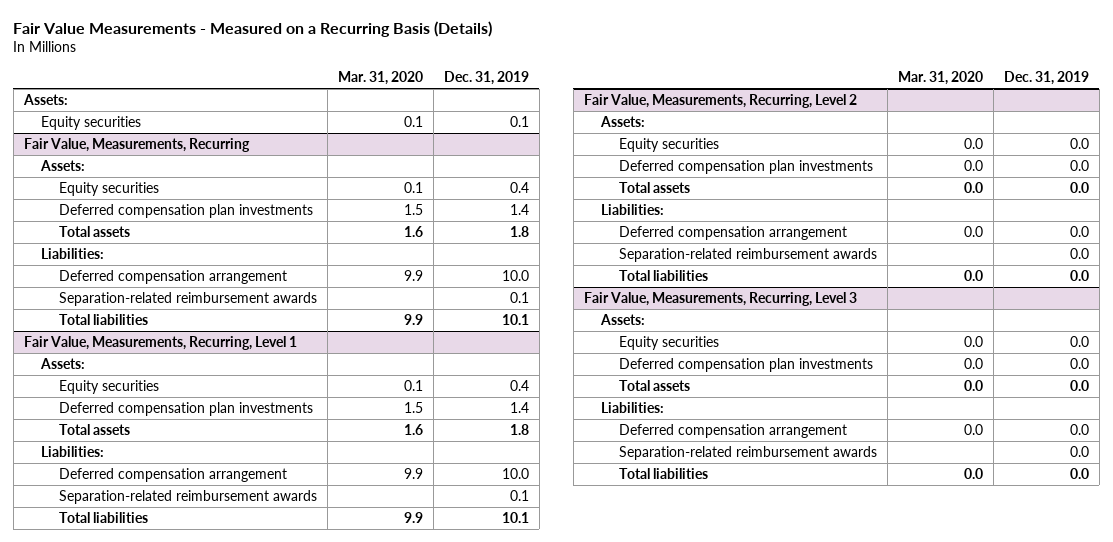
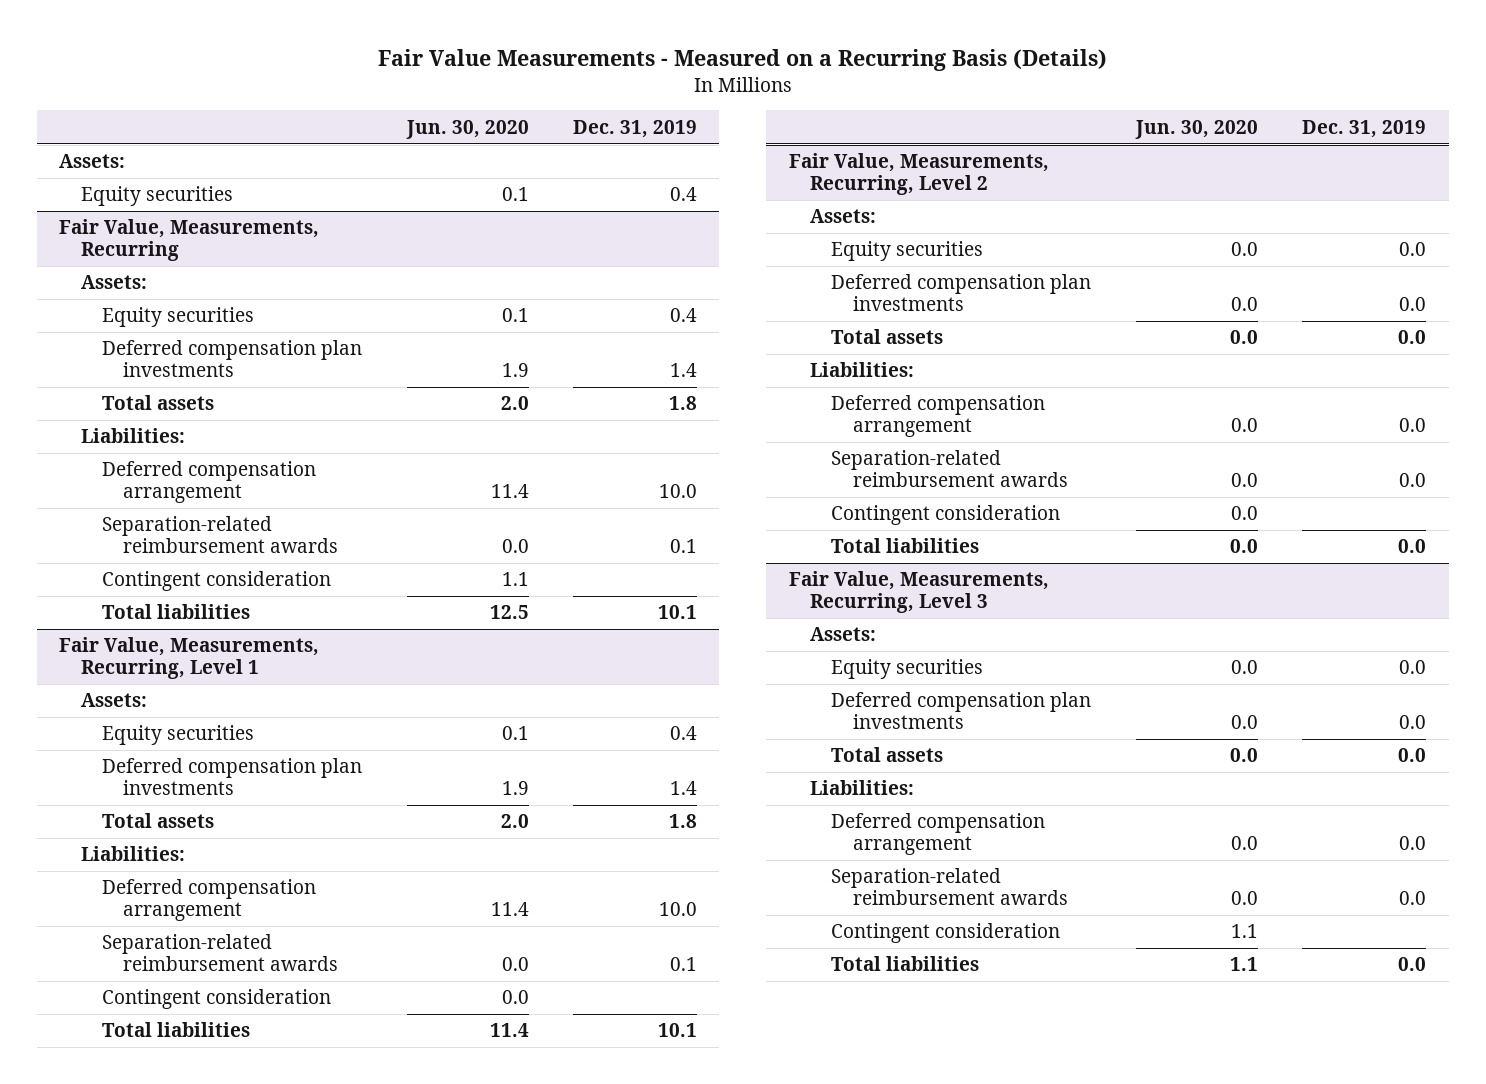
[337,70,423,85] Mar. 31, 2020 -> none
none -> [405,119,529,139] Jun. 30, 2020
[509,116,529,128] 0.1 -> [670,187,698,202] 0.4
none -> [102,571,332,592] Contingent consideration
none -> [102,989,332,1010] Contingent consideration
none -> [831,505,1061,526] Contingent consideration
none -> [831,923,1061,944] Contingent consideration

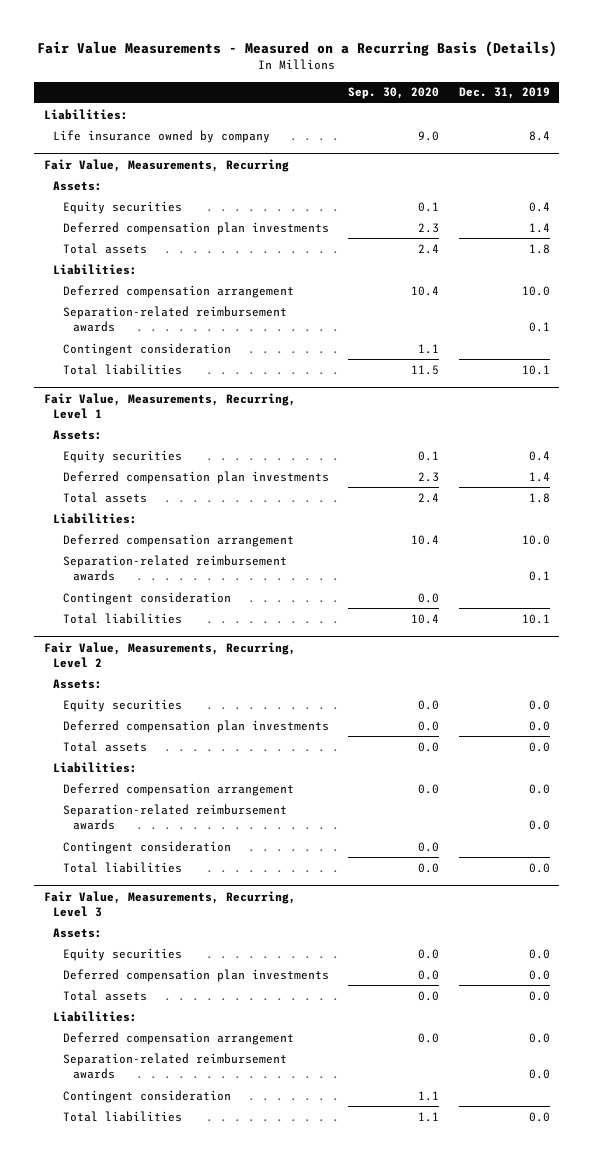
[405,119,529,139] Jun. 30, 2020 -> none
none -> [348,87,440,100] Sep. 30, 2020
[59,154,126,169] Assets: -> none
[80,186,233,207] Equity securities -> none
none -> [43,108,128,120] Liabilities:
none -> [53,129,271,143] Life insurance owned by company

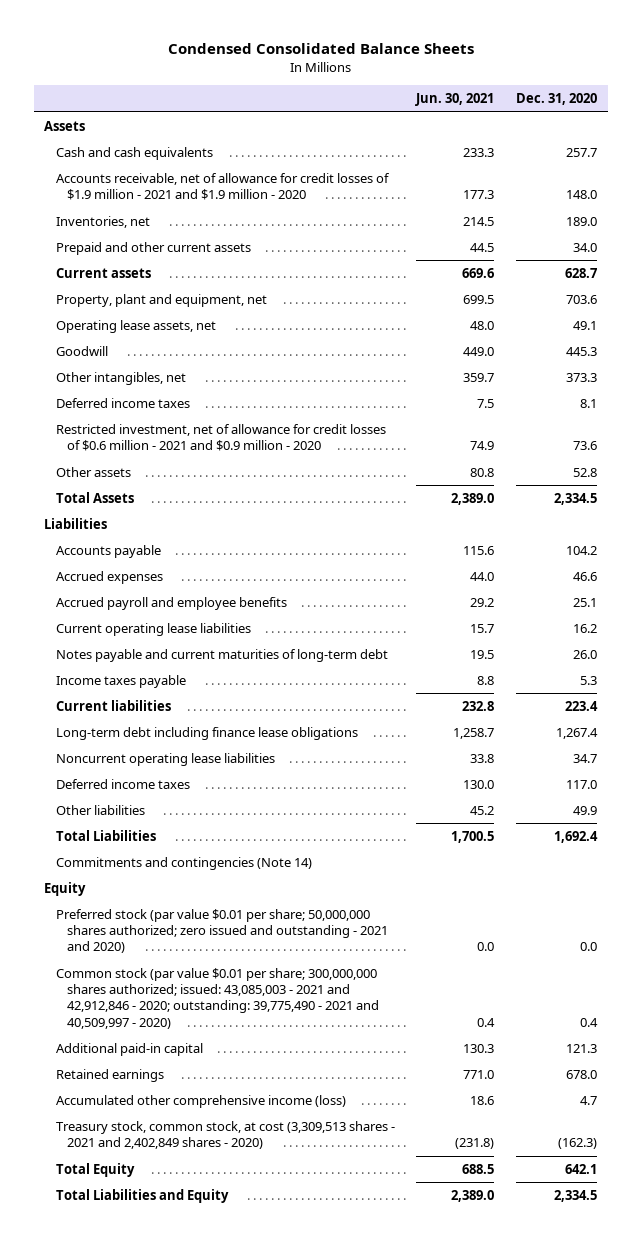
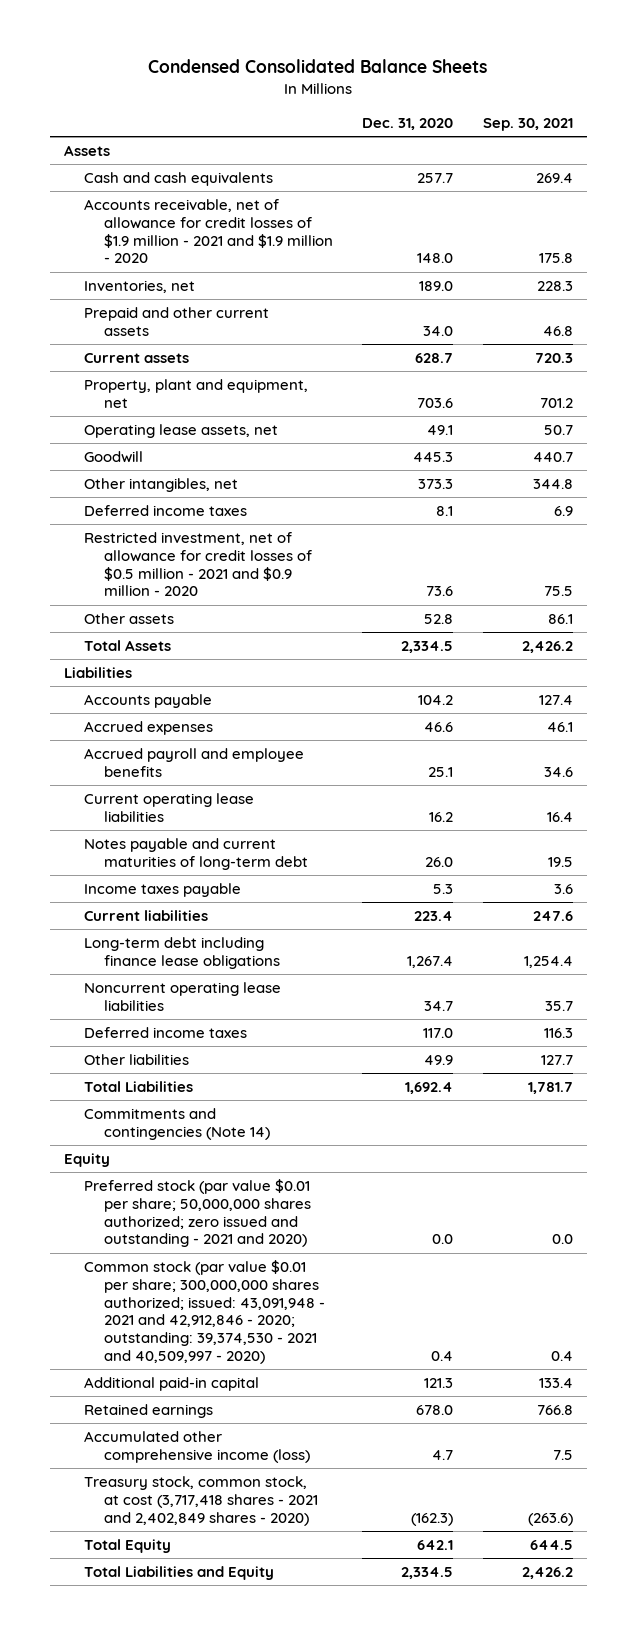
[415,93,495,107] Jun. 30, 2021 -> none
none -> [482,117,573,131] Sep. 30, 2021
[55,423,386,452] Restricted investment, net of allowance for credit losses of $0.6 million - 2021 and $0.9 million - 2020 -> [84,532,312,597] Restricted investment, net of allowance for credit losses of $0.5 million - 2021 and $0.9 million - 2020
[55,967,380,1029] Common stock (par value $0.01 per share; 300,000,000 shares authorized; issued: 43,085,003 - 2021 and 42,912,846 - 2020; outstanding: 39,775,490 - 2021 and 40,509,997 - 2020) -> [84,1260,325,1364] Common stock (par value $0.01 per share; 300,000,000 shares authorized; issued: 43,091,948 - 2021 and 42,912,846 - 2020; outstanding: 39,374,530 - 2021 and 40,509,997 - 2020)
[55,1120,395,1150] Treasury stock, common stock, at cost (3,309,513 shares - 2021 and 2,402,849 shares - 2020) -> [84,1476,318,1526] Treasury stock, common stock, at cost (3,717,418 shares - 2021 and 2,402,849 shares - 2020)

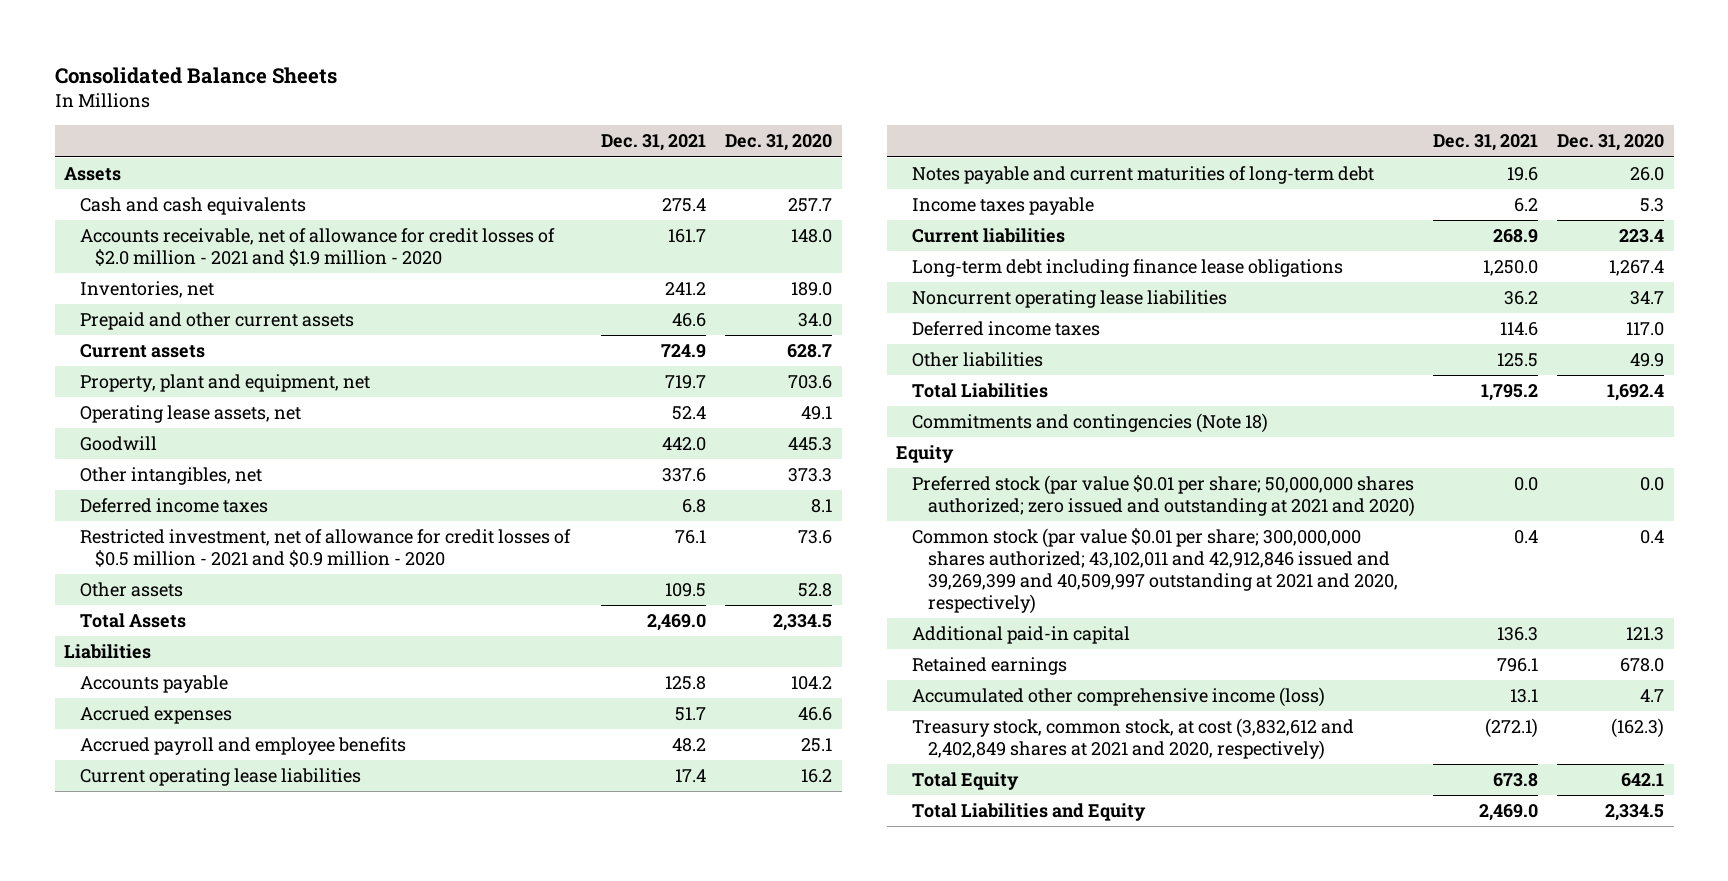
[148,59,488,74] Condensed Consolidated Balance Sheets -> [54,66,337,84] Consolidated Balance Sheets
[482,117,573,131] Sep. 30, 2021 -> none
none -> [601,134,707,152] Dec. 31, 2021
[84,199,333,264] Accounts receivable, net of allowance for credit losses of $1.9 million - 2021 and $1.9 million - 2020 -> [79,228,555,267] Accounts receivable, net of allowance for credit losses of $2.0 million - 2021 and $1.9 million - 2020
[84,1108,270,1140] Commitments and contingencies (Note 14) -> [911,413,1268,434] Commitments and contingencies (Note 18)
[84,1179,311,1248] Preferred stock (par value $0.01 per share; 50,000,000 shares authorized; zero issued and outstanding - 2021 and 2020) -> [911,475,1415,518] Preferred stock (par value $0.01 per share; 50,000,000 shares authorized; zero issued and outstanding at 2021 and 2020)
[84,1260,325,1364] Common stock (par value $0.01 per share; 300,000,000 shares authorized; issued: 43,091,948 - 2021 and 42,912,846 - 2020; outstanding: 39,374,530 - 2021 and 40,509,997 - 2020) -> [911,528,1398,615] Common stock (par value $0.01 per share; 300,000,000 shares authorized; 43,102,011 and 42,912,846 issued and 39,269,399 and 40,509,997 outstanding at 2021 and 2020, respectively)
[84,1476,318,1526] Treasury stock, common stock, at cost (3,717,418 shares - 2021 and 2,402,849 shares - 2020) -> [911,718,1354,761] Treasury stock, common stock, at cost (3,832,612 and 2,402,849 shares at 2021 and 2020, respectively)

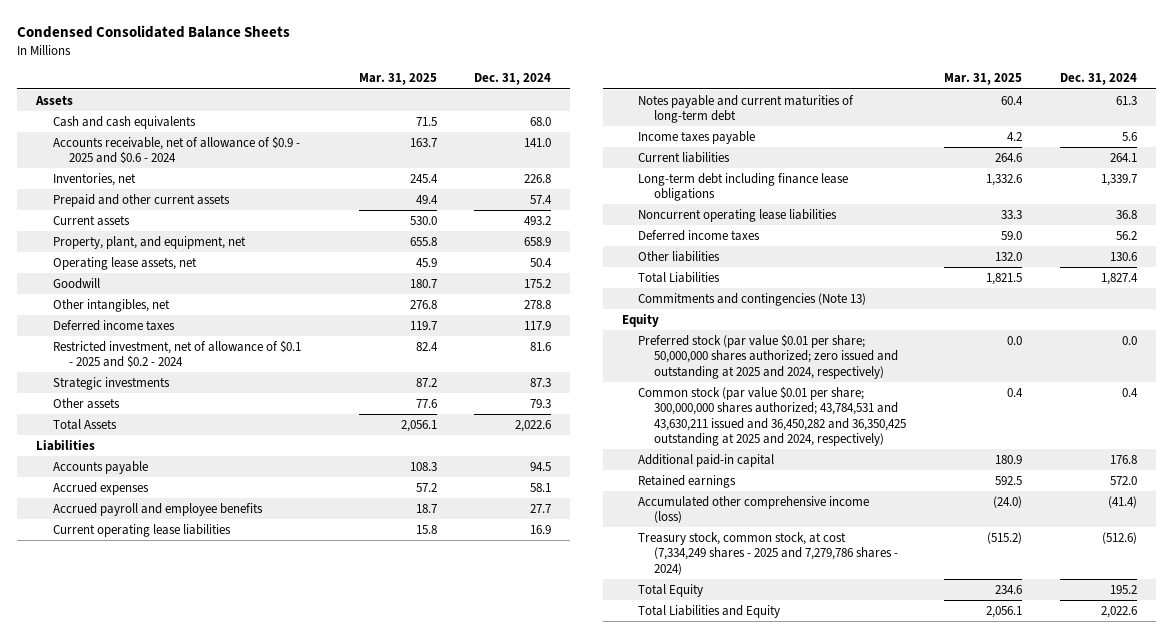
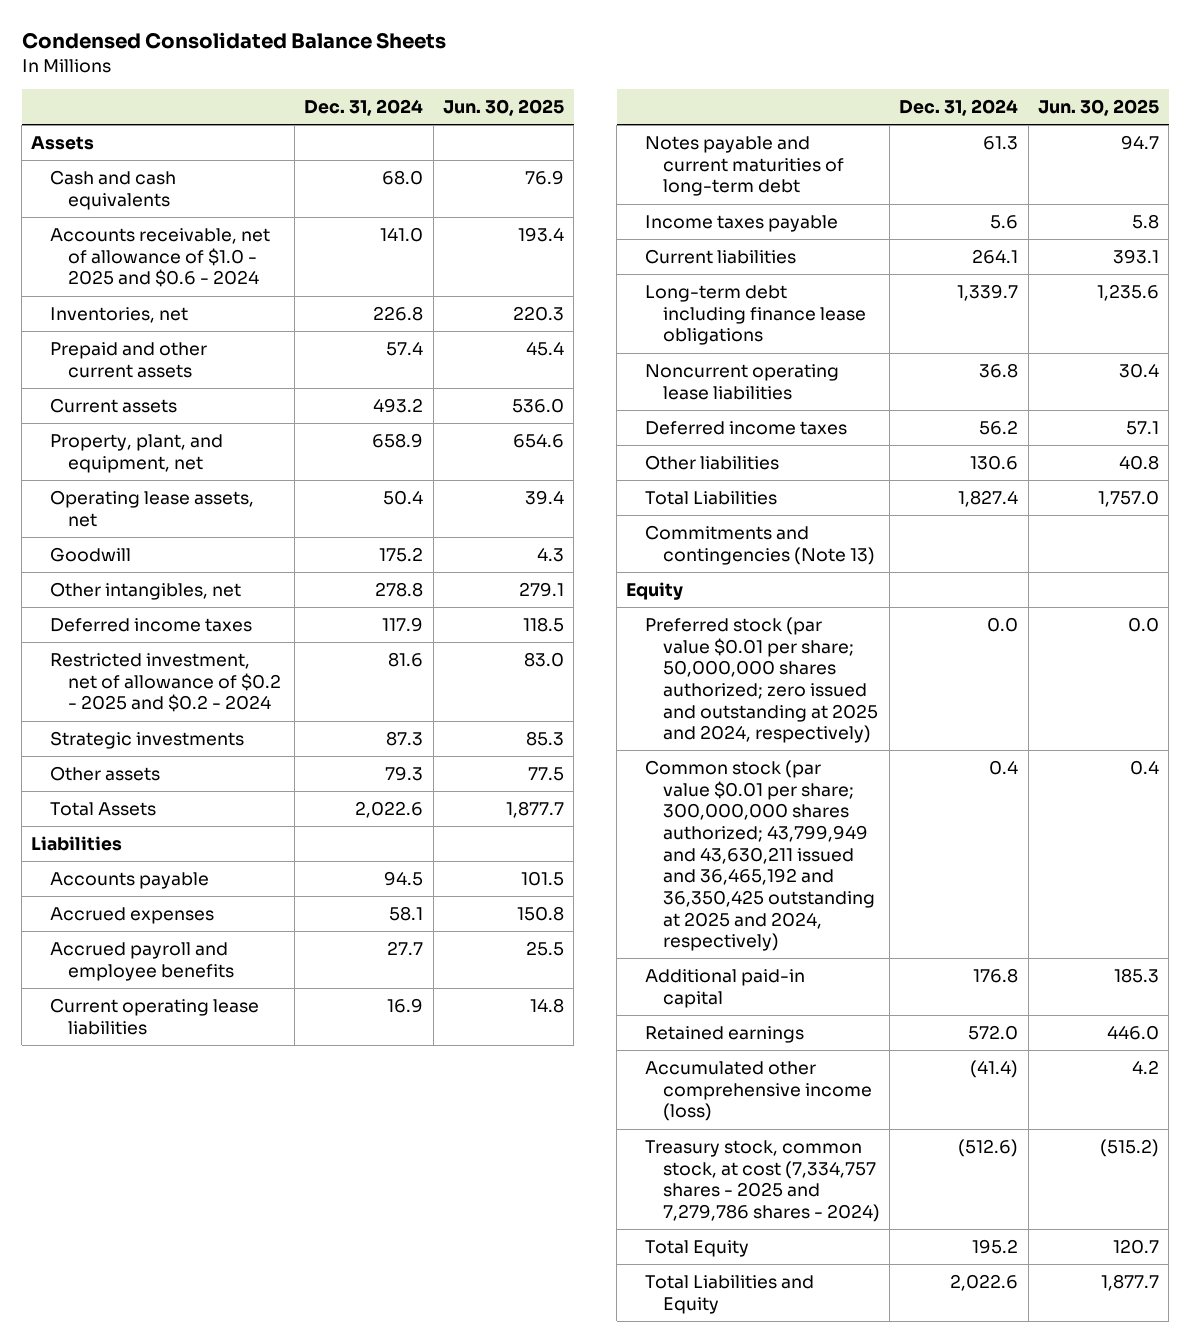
[358,73,437,86] Mar. 31, 2025 -> none
none -> [442,98,564,116] Jun. 30, 2025
[52,135,300,165] Accounts receivable, net of allowance of $0.9 - 2025 and $0.6 - 2024 -> [49,227,270,288] Accounts receivable, net of allowance of $1.0 - 2025 and $0.6 - 2024
[52,339,301,369] Restricted investment, net of allowance of $0.1 - 2025 and $0.2 - 2024 -> [49,652,281,713] Restricted investment, net of allowance of $0.2 - 2025 and $0.2 - 2024
[637,385,907,447] Common stock (par value $0.01 per share; 300,000,000 shares authorized; 43,784,531 and 43,630,211 issued and 36,450,282 and 36,350,425 outstanding at 2025 and 2024, respectively) -> [644,759,876,952] Common stock (par value $0.01 per share; 300,000,000 shares authorized; 43,799,949 and 43,630,211 issued and 36,465,192 and 36,350,425 outstanding at 2025 and 2024, respectively)
[637,531,899,575] Treasury stock, common stock, at cost (7,334,249 shares - 2025 and 7,279,786 shares - 2024) -> [644,1139,881,1222] Treasury stock, common stock, at cost (7,334,757 shares - 2025 and 7,279,786 shares - 2024)

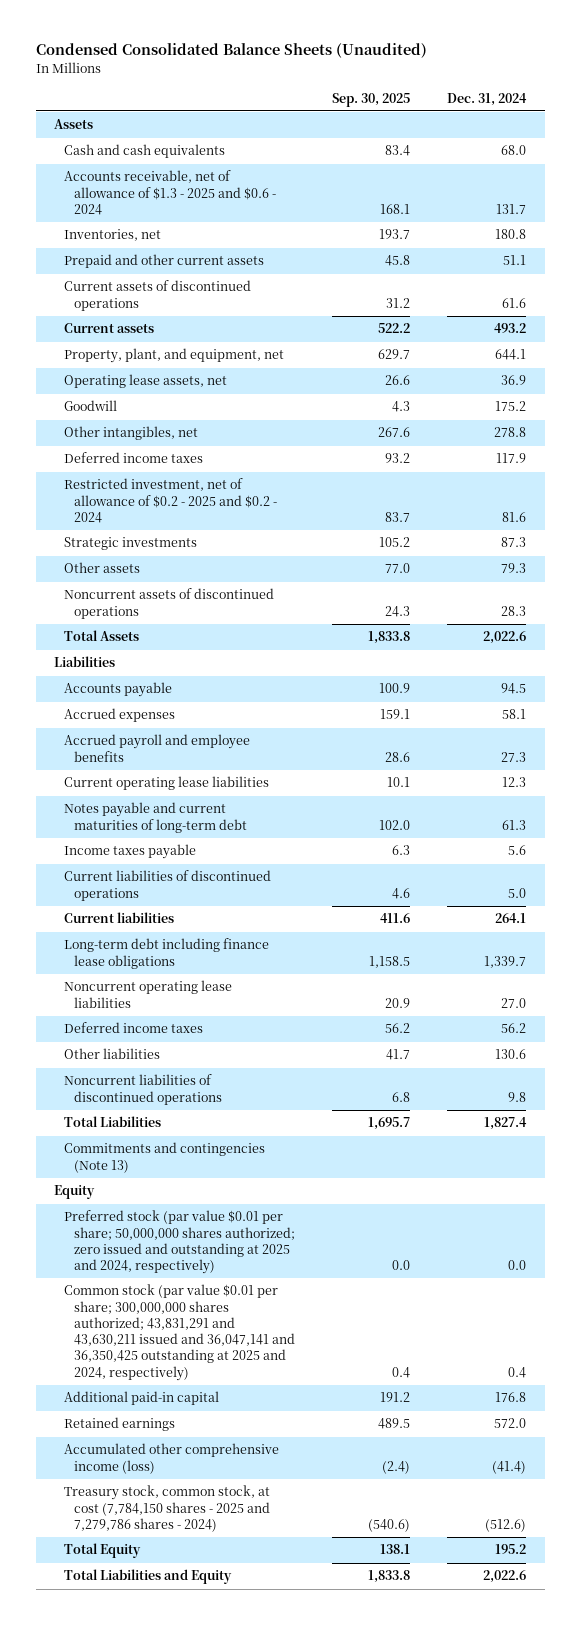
[21,32,446,50] Condensed Consolidated Balance Sheets -> [35,43,427,59] Condensed Consolidated Balance Sheets (Unaudited)
[442,98,564,116] Jun. 30, 2025 -> none
none -> [332,92,411,107] Sep. 30, 2025
[49,227,270,288] Accounts receivable, net of allowance of $1.0 - 2025 and $0.6 - 2024 -> [64,170,277,215] Accounts receivable, net of allowance of $1.3 - 2025 and $0.6 - 2024
[380,226,424,242] 141.0 -> [496,203,527,214] 131.7
[373,305,424,321] 226.8 -> [495,229,527,240] 180.8
[386,340,424,356] 57.4 -> [503,255,527,266] 51.1
none -> [64,280,252,311] Current assets of discontinued operations
[372,432,424,448] 658.9 -> [495,349,527,361] 644.1
[383,489,424,505] 50.4 -> [501,375,527,386] 36.9
none -> [64,588,275,619] Noncurrent assets of discontinued operations
[387,940,424,955] 27.7 -> [501,751,527,762] 27.3
[387,997,424,1013] 16.9 -> [502,777,527,788] 12.3
none -> [64,870,272,901] Current liabilities of discontinued operations
[979,362,1019,378] 36.8 -> [501,997,527,1008] 27.0
none -> [64,1074,223,1105] Noncurrent liabilities of discontinued operations
[644,759,876,952] Common stock (par value $0.01 per share; 300,000,000 shares authorized; 43,799,949 and 43,630,211 issued and 36,465,192 and 36,350,425 outstanding at 2025 and 2024, respectively) -> [64,1284,296,1381] Common stock (par value $0.01 per share; 300,000,000 shares authorized; 43,831,291 and 43,630,211 issued and 36,047,141 and 36,350,425 outstanding at 2025 and 2024, respectively)
[644,1139,881,1222] Treasury stock, common stock, at cost (7,334,757 shares - 2025 and 7,279,786 shares - 2024) -> [64,1485,271,1532] Treasury stock, common stock, at cost (7,784,150 shares - 2025 and 7,279,786 shares - 2024)

